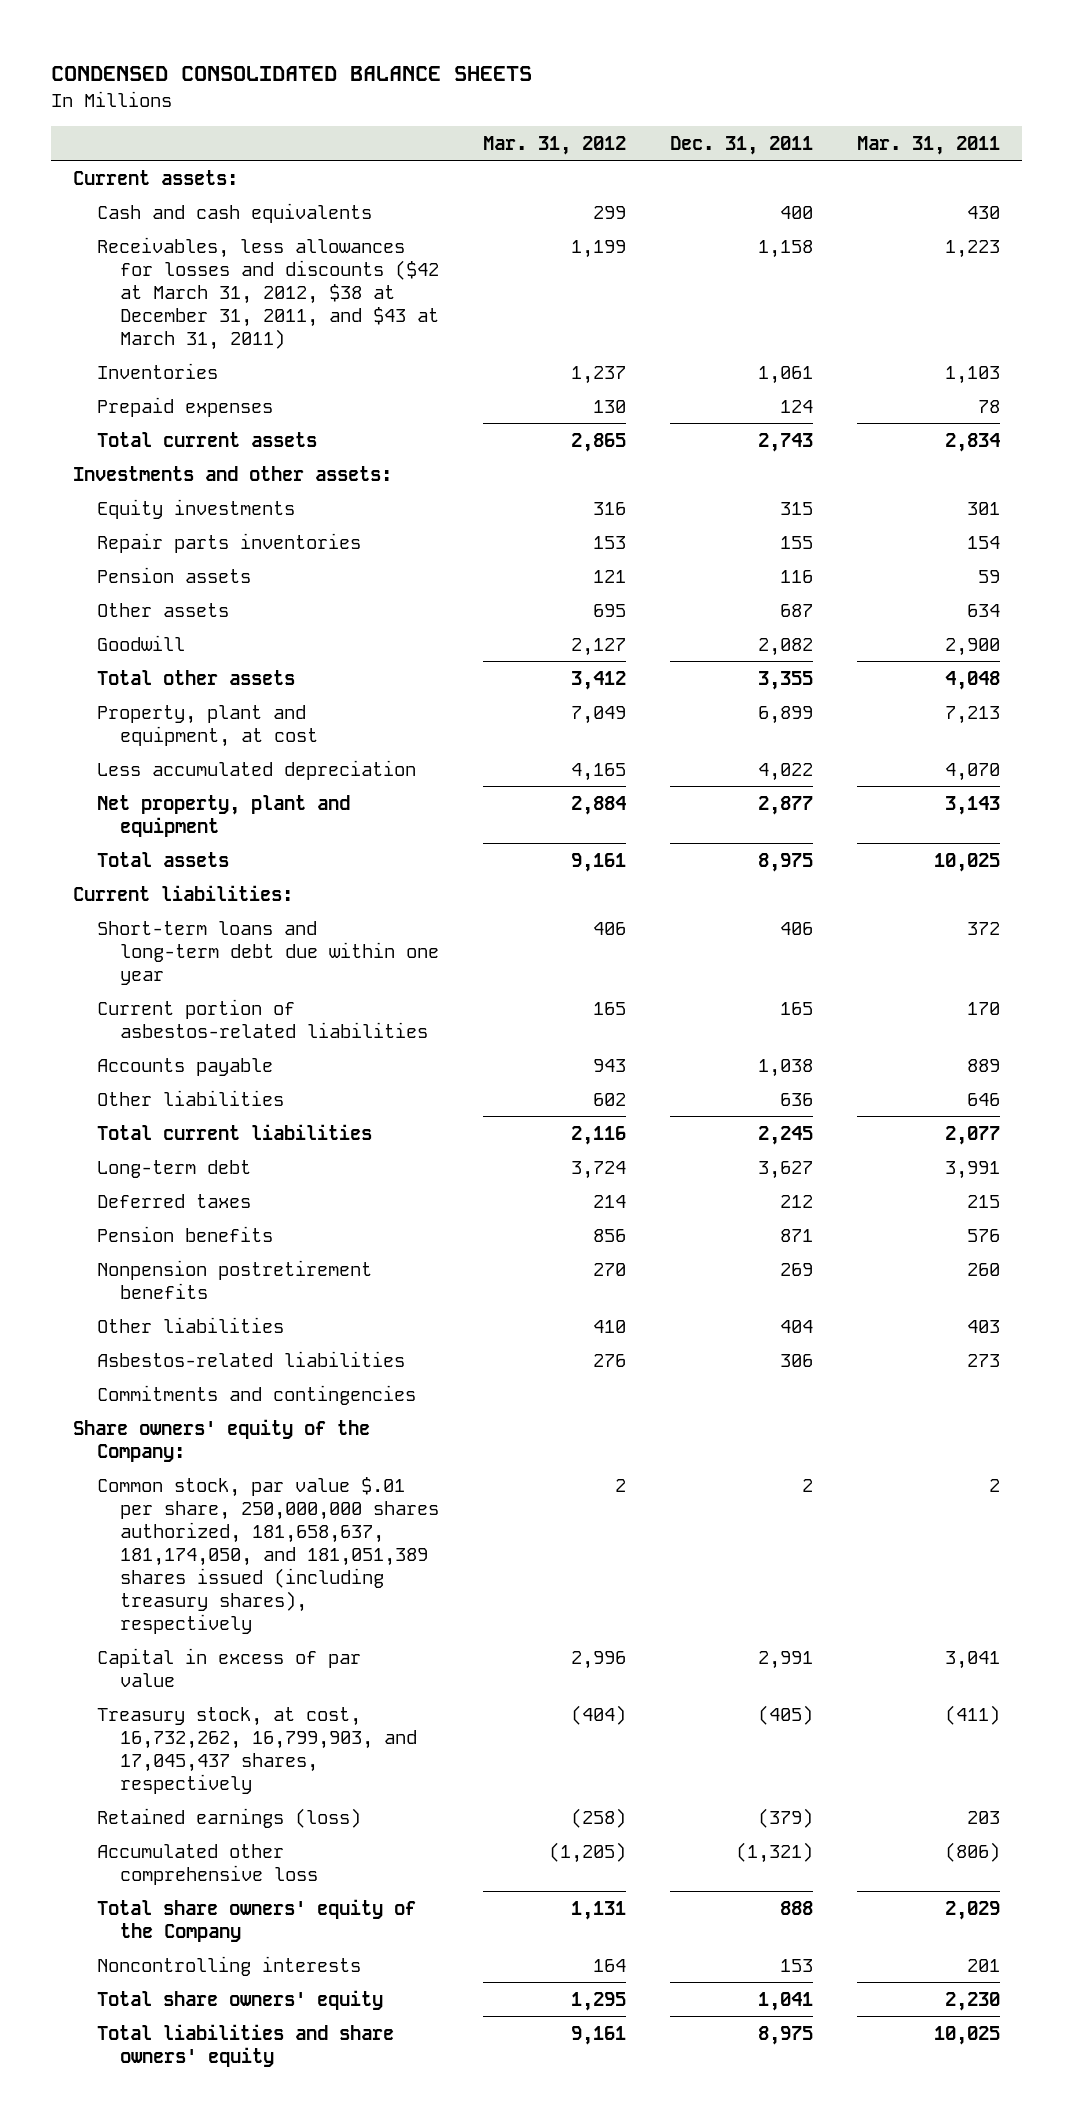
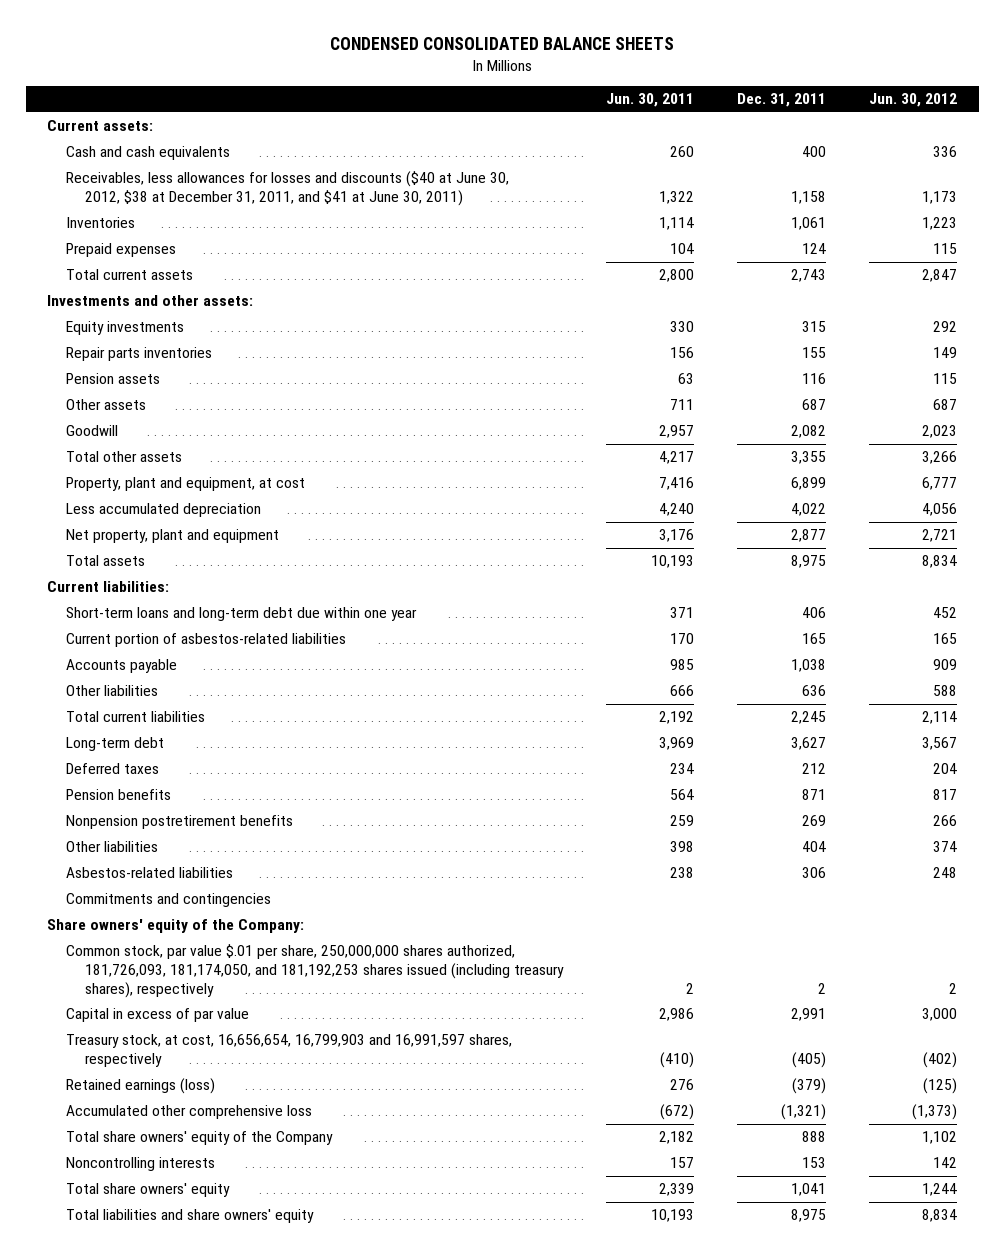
[483,135,627,155] Mar. 31, 2012 -> none
[856,135,1000,155] Mar. 31, 2011 -> none
none -> [605,93,694,108] Jun. 30, 2011
none -> [869,93,958,108] Jun. 30, 2012
[96,236,440,350] Receivables, less allowances for losses and discounts ($42 at March 31, 2012, $38 at December 31, 2011, and $43 at March 31, 2011) -> [65,171,509,207] Receivables, less allowances for losses and discounts ($40 at June 30, 2012, $38 at December 31, 2011, and $41 at June 30, 2011)
[96,1476,440,1634] Common stock, par value $.01 per share, 250,000,000 shares authorized, 181,658,637, 181,174,050, and 181,051,389 shares issued (including treasury shares), respectively -> [65,944,564,998] Common stock, par value $.01 per share, 250,000,000 shares authorized, 181,726,093, 181,174,050, and 181,192,253 shares issued (including treasury shares), respectively
[96,1706,418,1794] Treasury stock, at cost, 16,732,262, 16,799,903, and 17,045,437 shares, respectively -> [65,1034,512,1068] Treasury stock, at cost, 16,656,654, 16,799,903 and 16,991,597 shares, respectively

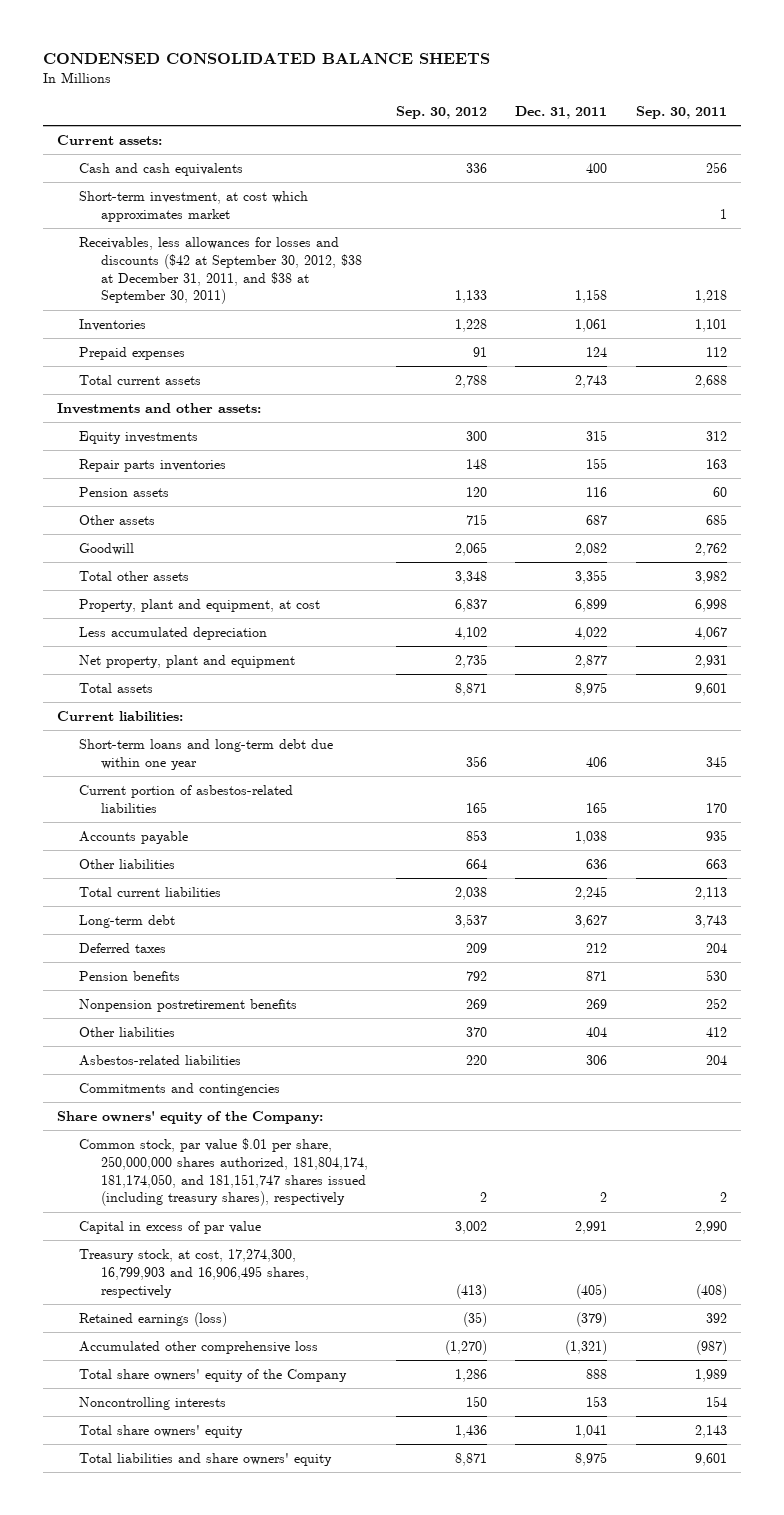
[605,93,694,108] Jun. 30, 2011 -> none
[869,93,958,108] Jun. 30, 2012 -> none
none -> [395,105,487,119] Sep. 30, 2012
none -> [635,105,727,119] Sep. 30, 2011
none -> [78,190,308,222] Short-term investment, at cost which approximates market
[65,171,509,207] Receivables, less allowances for losses and discounts ($40 at June 30, 2012, $38 at December 31, 2011, and $41 at June 30, 2011) -> [78,236,362,305] Receivables, less allowances for losses and discounts ($42 at September 30, 2012, $38 at December 31, 2011, and $38 at September 30, 2011)
[65,944,564,998] Common stock, par value $.01 per share, 250,000,000 shares authorized, 181,726,093, 181,174,050, and 181,192,253 shares issued (including treasury shares), respectively -> [78,1137,368,1207] Common stock, par value $.01 per share, 250,000,000 shares authorized, 181,804,174, 181,174,050, and 181,151,747 shares issued (including treasury shares), respectively
[65,1034,512,1068] Treasury stock, at cost, 16,656,654, 16,799,903 and 16,991,597 shares, respectively -> [78,1248,309,1298] Treasury stock, at cost, 17,274,300, 16,799,903 and 16,906,495 shares, respectively

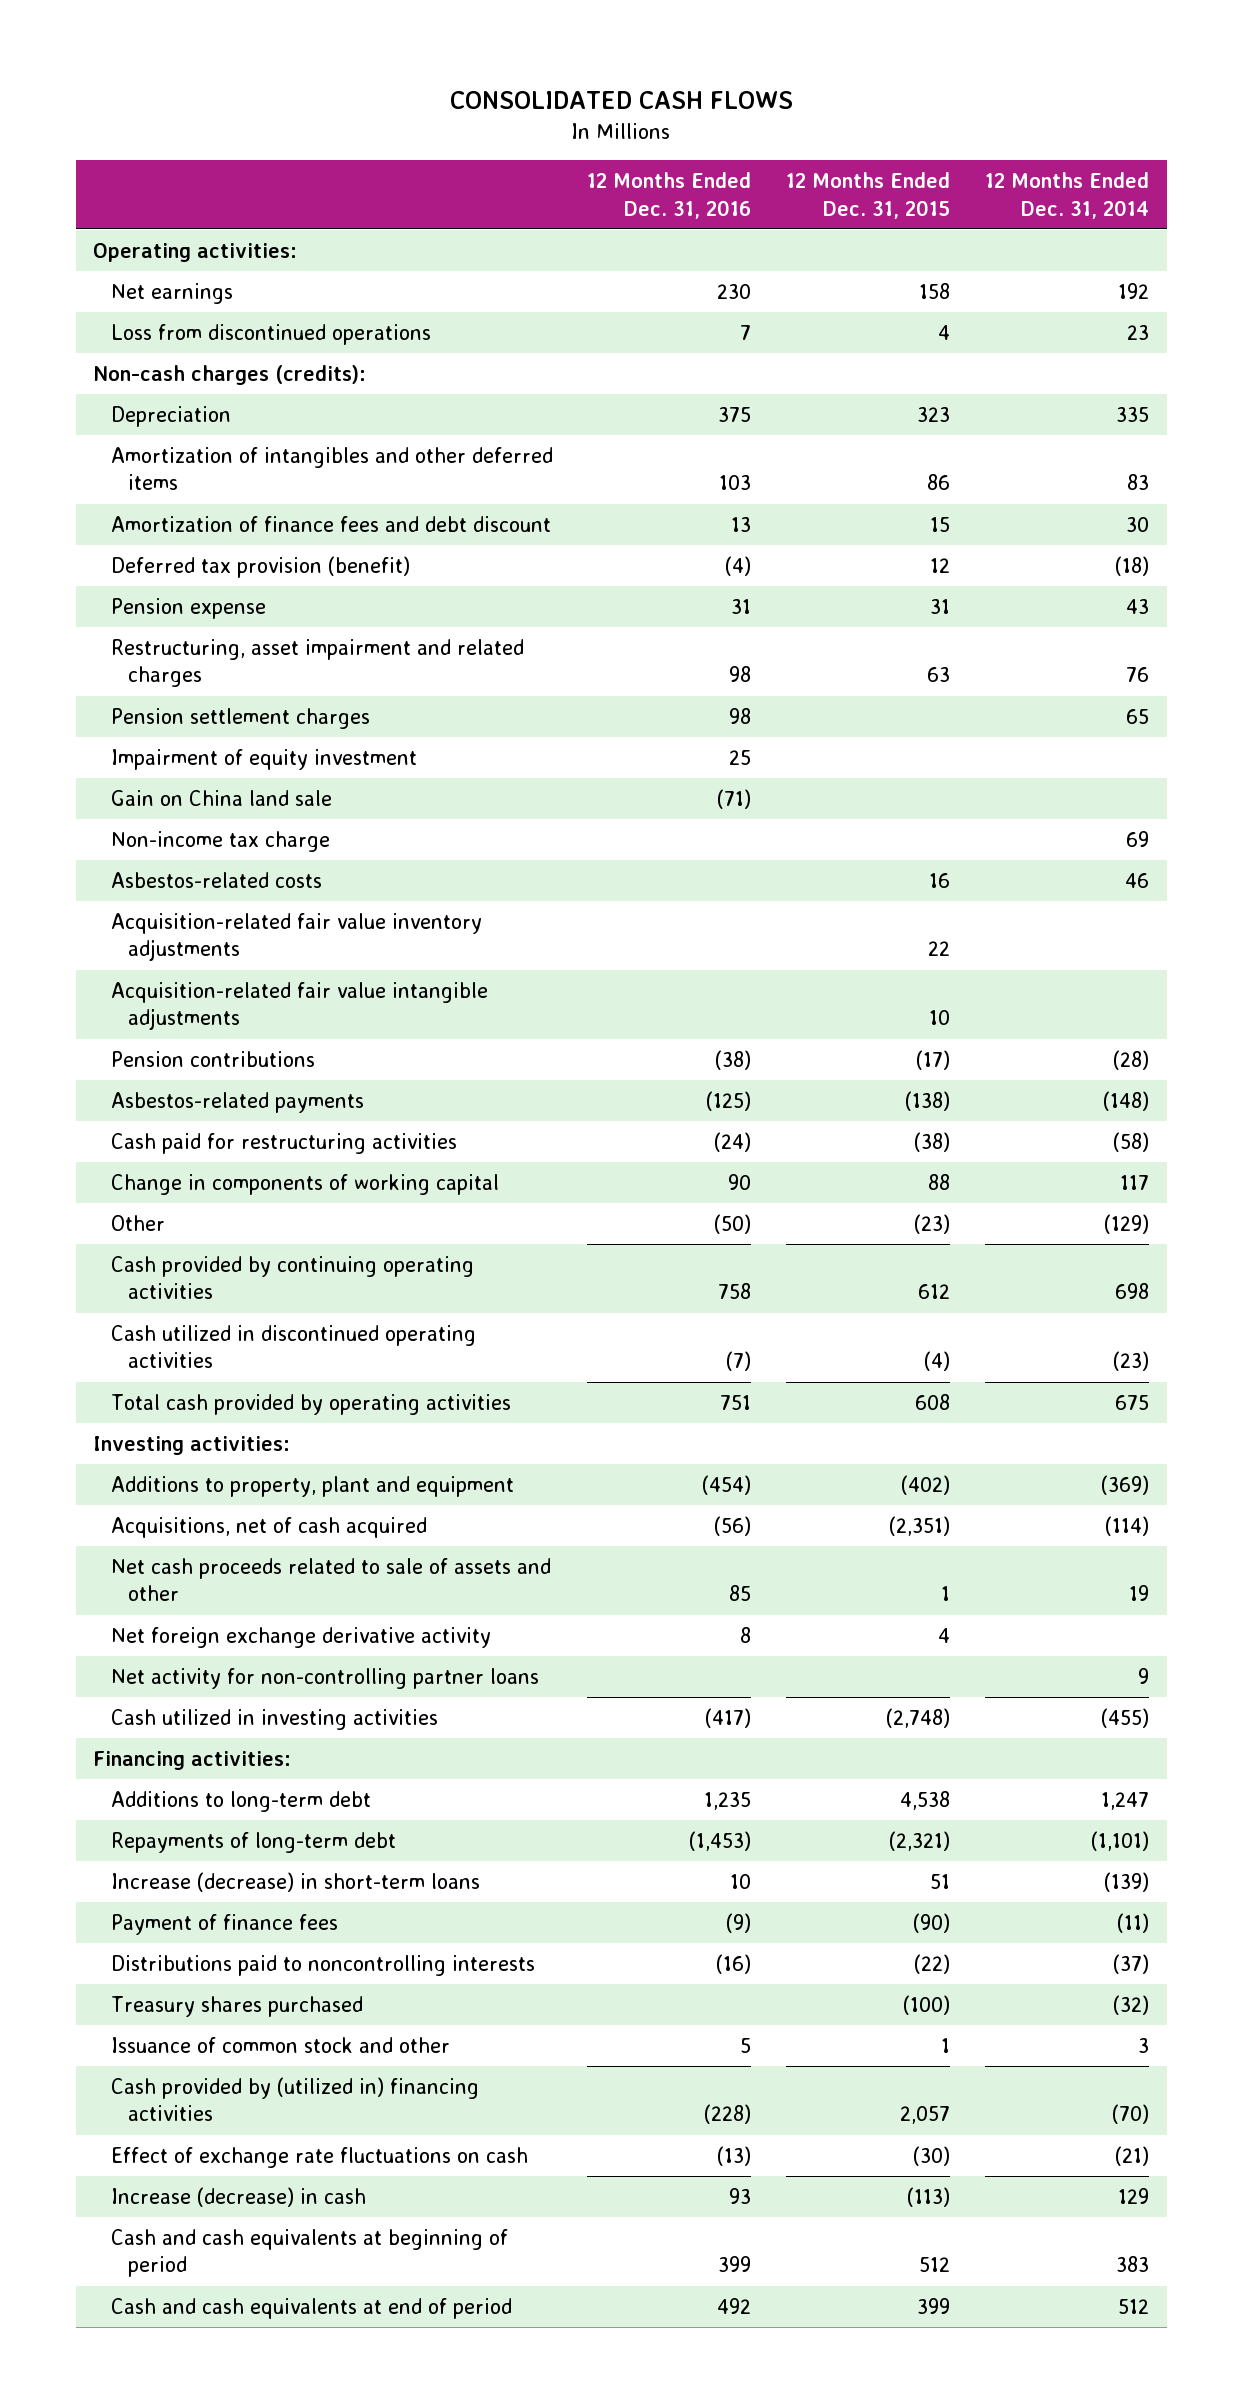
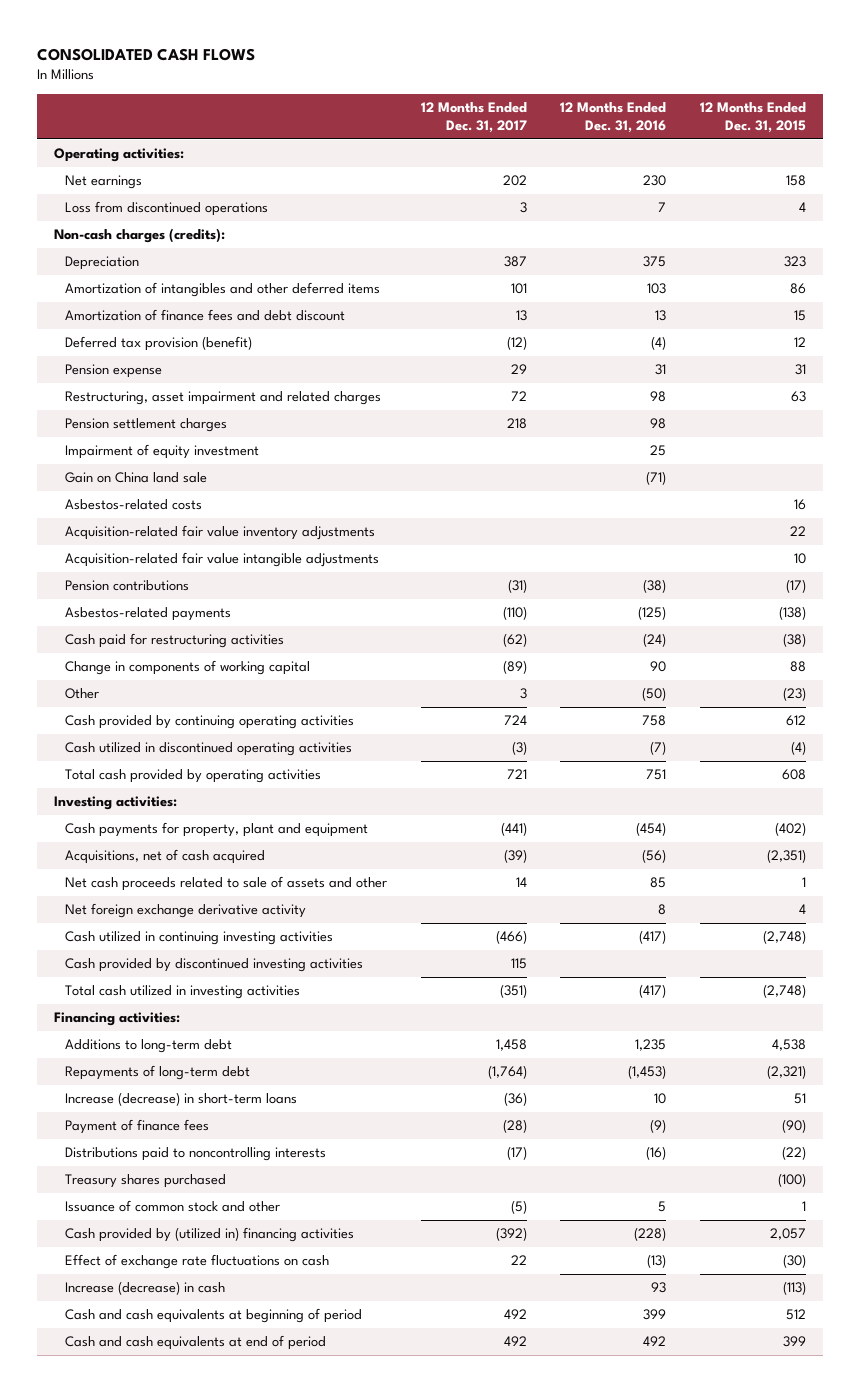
[985,172,1150,219] 12 Months Ended Dec. 31, 2014 -> none
none -> [420,102,527,134] 12 Months Ended Dec. 31, 2017
[110,830,330,852] Non-income tax charge -> none
[110,1475,514,1497] Additions to property, plant and equipment -> [64,822,368,838] Cash payments for property, plant and equipment
[110,1667,539,1689] Net activity for non-controlling partner loans -> none
none -> [64,931,333,946] Cash utilized in continuing investing activities
none -> [64,958,363,973] Cash provided by discontinued investing activities
[110,1708,438,1730] Cash utilized in investing activities -> [64,985,300,1000] Total cash utilized in investing activities

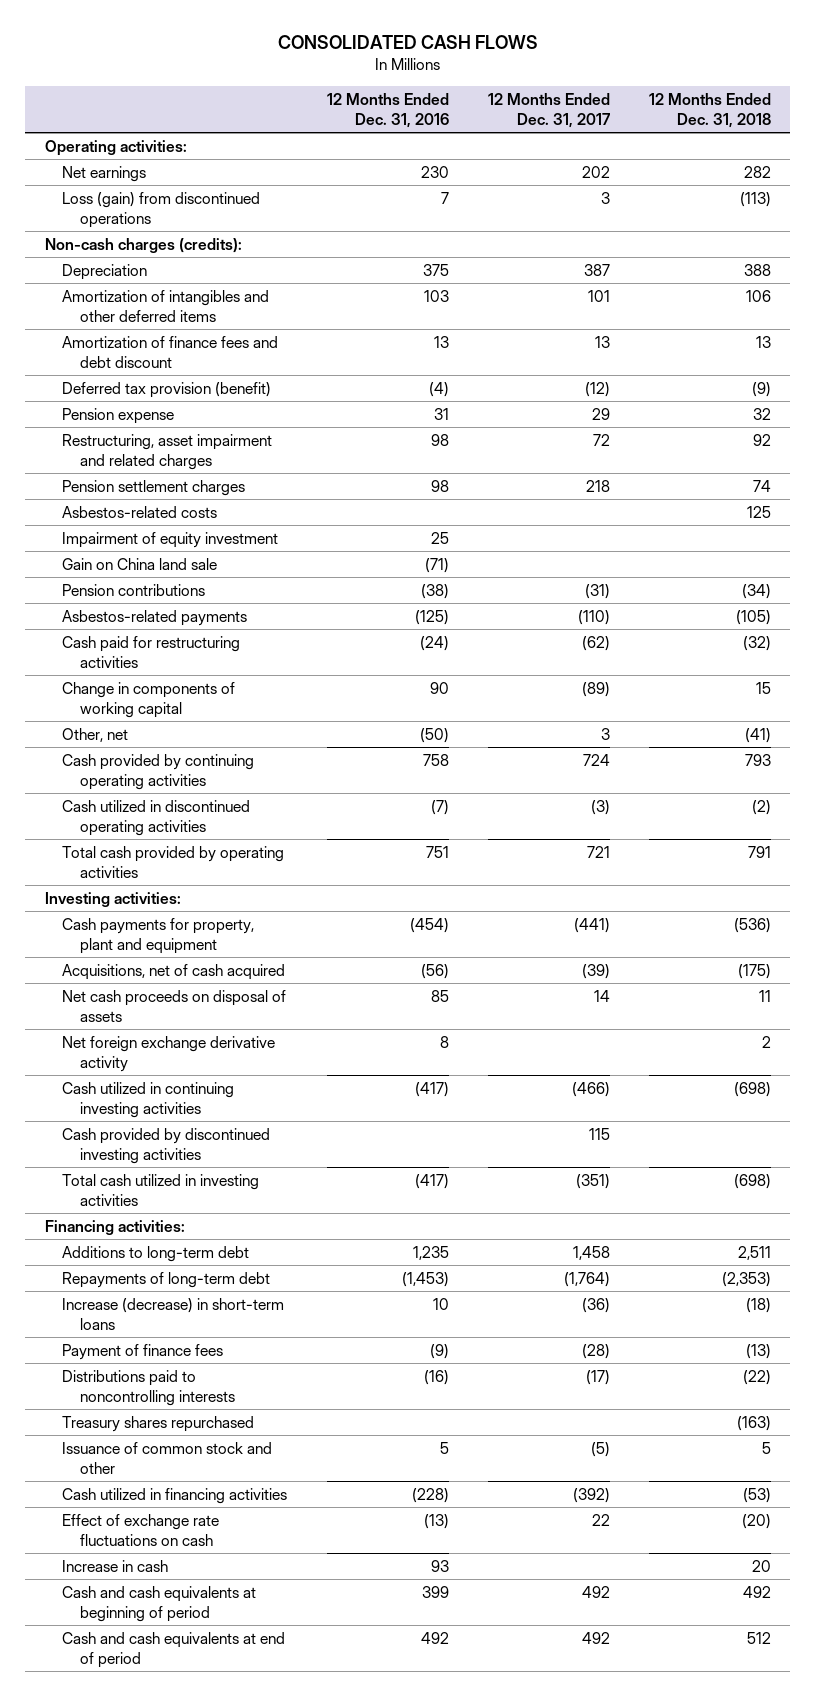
[700,102,807,134] 12 Months Ended Dec. 31, 2015 -> none
none -> [648,92,771,128] 12 Months Ended Dec. 31, 2018
[64,201,268,217] Loss from discontinued operations -> [62,191,261,228] Loss (gain) from discontinued operations
[64,499,202,511] Asbestos-related costs -> [62,505,218,518] Asbestos-related costs
[64,525,375,541] Acquisition-related fair value inventory adjustments -> none
[64,552,379,568] Acquisition-related fair value intangible adjustments -> none
[64,688,99,700] Other -> [62,727,129,742] Other, net
[64,876,387,892] Net cash proceeds related to sale of assets and other -> [62,989,287,1022] Net cash proceeds on disposal of assets
[64,1174,226,1189] Treasury shares purchased -> [62,1415,255,1432] Treasury shares repurchased
[64,1227,354,1243] Cash provided by (utilized in) financing activities -> [62,1487,288,1504] Cash utilized in financing activities
[64,1281,225,1296] Increase (decrease) in cash -> [62,1559,169,1572] Increase in cash

